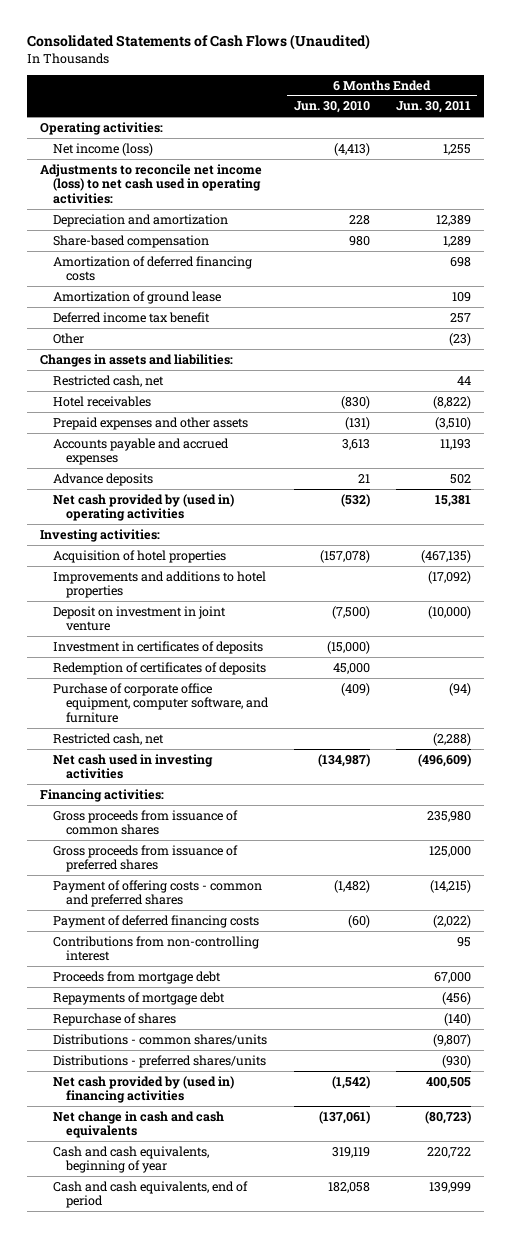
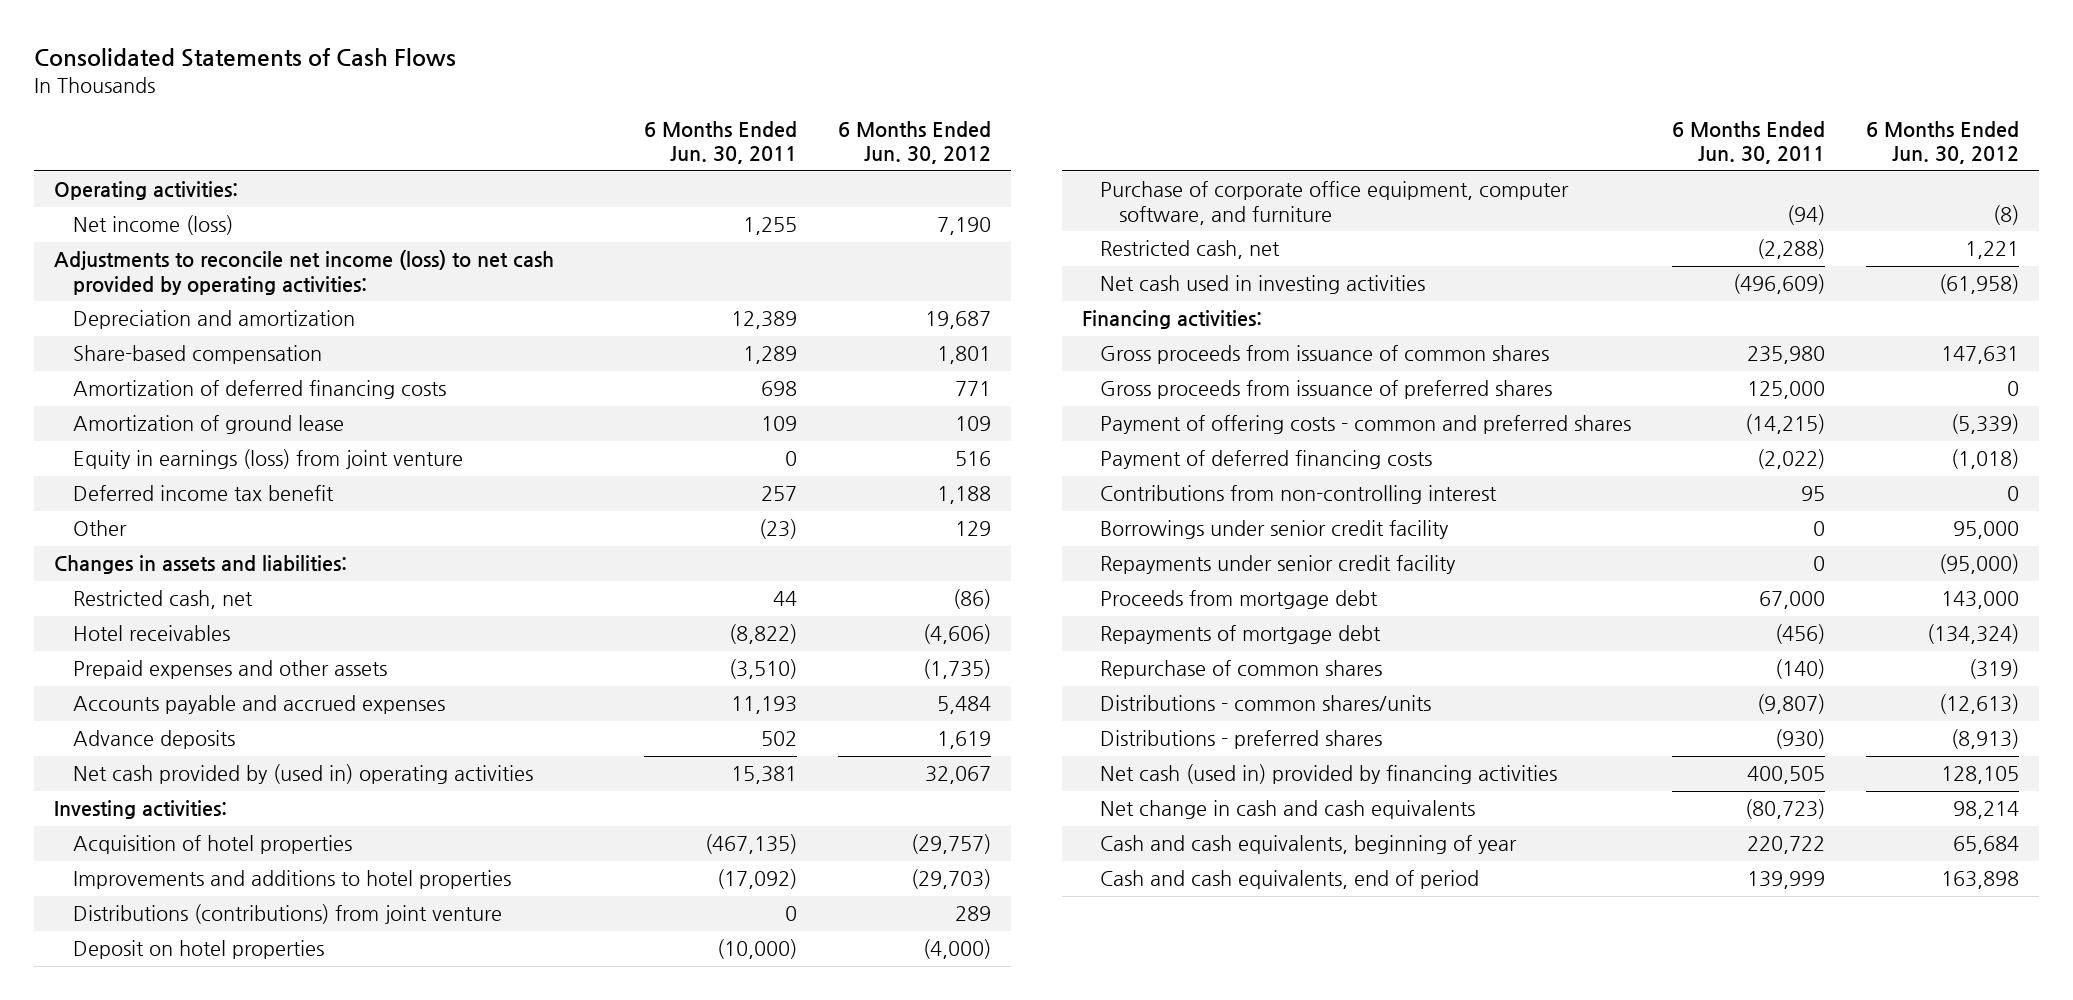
[26,33,370,50] Consolidated Statements of Cash Flows (Unaudited) -> [33,47,456,67] Consolidated Statements of Cash Flows
[293,101,370,114] Jun. 30, 2010 -> none
none -> [838,121,992,165] 6 Months Ended Jun. 30, 2012
[39,163,262,204] Adjustments to reconcile net income (loss) to net cash used in operating activities: -> [54,250,555,295] Adjustments to reconcile net income (loss) to net cash provided by operating activities:
none -> [72,449,463,470] Equity in earnings (loss) from joint venture
[52,640,263,654] Investment in certificates of deposits -> none
[52,661,266,675] Redemption of certificates of deposits -> none
none -> [72,904,502,925] Distributions (contributions) from joint venture
[52,605,226,632] Deposit on investment in joint venture -> [72,940,324,960] Deposit on hotel properties
none -> [1100,520,1450,540] Borrowings under senior credit facility
none -> [1100,555,1457,575] Repayments under senior credit facility
[52,1012,176,1026] Repurchase of shares -> [1100,660,1383,680] Repurchase of common shares
[52,1054,266,1068] Distributions - preferred shares/units -> [1100,730,1383,750] Distributions - preferred shares
[52,1075,234,1104] Net cash provided by (used in) financing activities -> [1100,764,1558,785] Net cash (used in) provided by financing activities

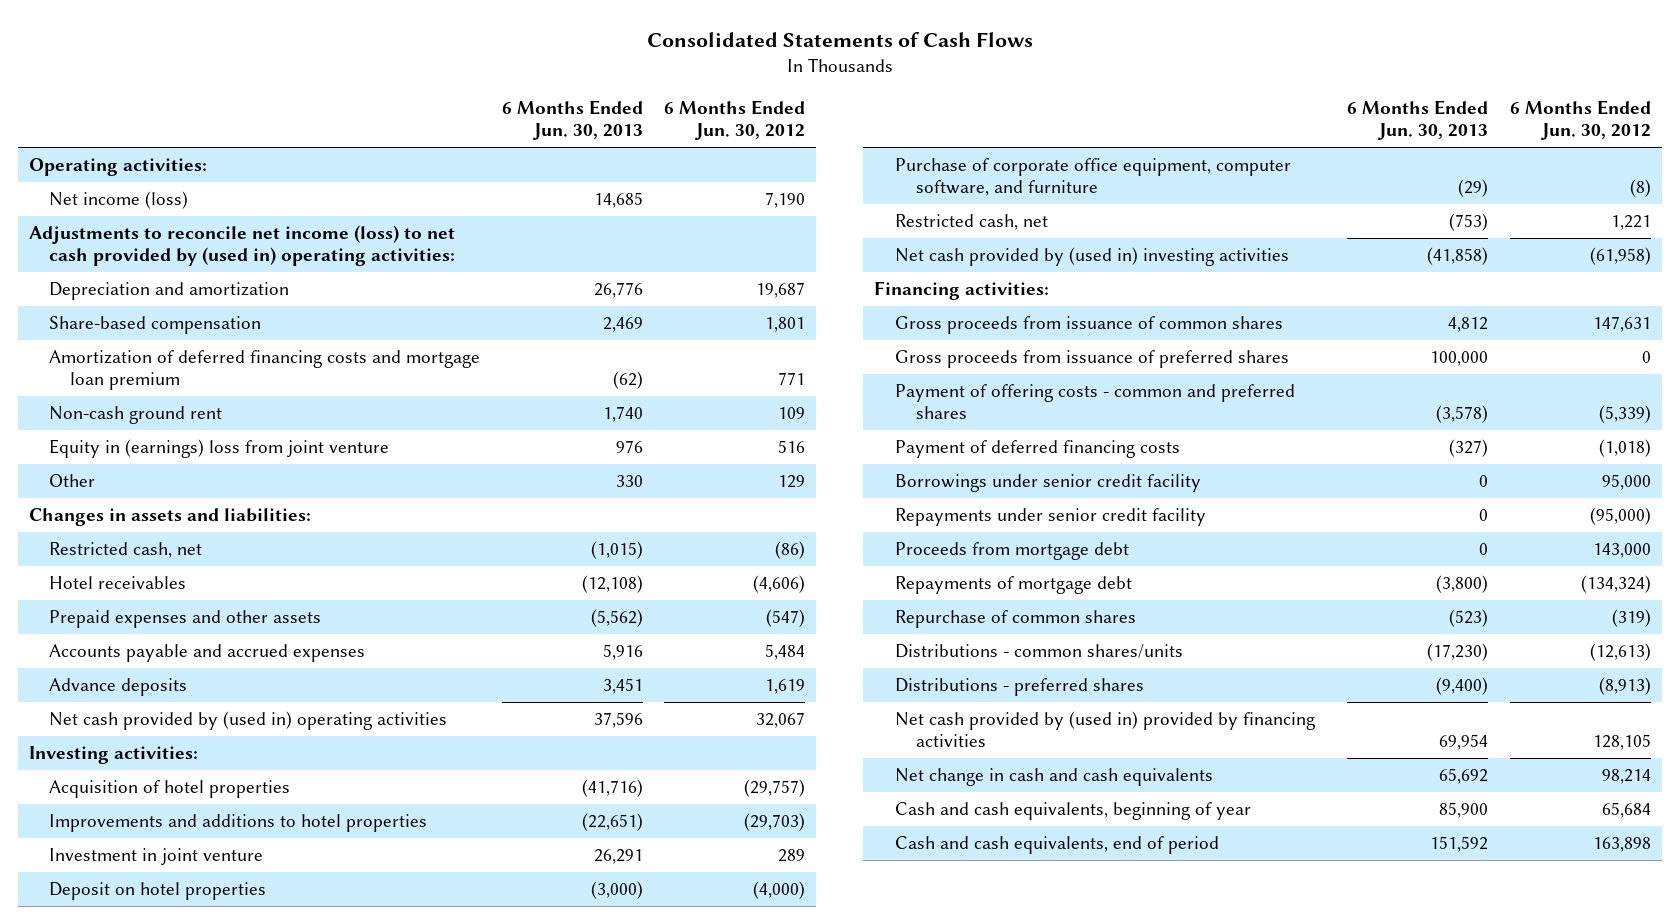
[644,121,798,165] 6 Months Ended Jun. 30, 2011 -> none
none -> [501,100,643,141] 6 Months Ended Jun. 30, 2013
[54,250,555,295] Adjustments to reconcile net income (loss) to net cash provided by operating activities: -> [28,225,456,267] Adjustments to reconcile net income (loss) to net cash provided by (used in) operating activities:
[72,485,334,502] Deferred income tax benefit -> none
[72,380,446,400] Amortization of deferred financing costs -> [49,350,481,391] Amortization of deferred financing costs and mortgage loan premium
[72,415,344,435] Amortization of ground lease -> [49,406,223,425] Non-cash ground rent
[72,449,463,470] Equity in earnings (loss) from joint venture -> [49,439,390,459] Equity in (earnings) loss from joint venture
[923,659,992,680] (1,735) -> [766,609,806,628] (547)
[72,904,502,925] Distributions (contributions) from joint venture -> [49,848,264,867] Investment in joint venture
[1100,275,1426,295] Net cash used in investing activities -> [894,247,1289,267] Net cash provided by (used in) investing activities
[1100,485,1498,505] Contributions from non-controlling interest -> none
[1100,764,1558,785] Net cash (used in) provided by financing activities -> [894,711,1315,748] Net cash provided by (used in) provided by financing activities

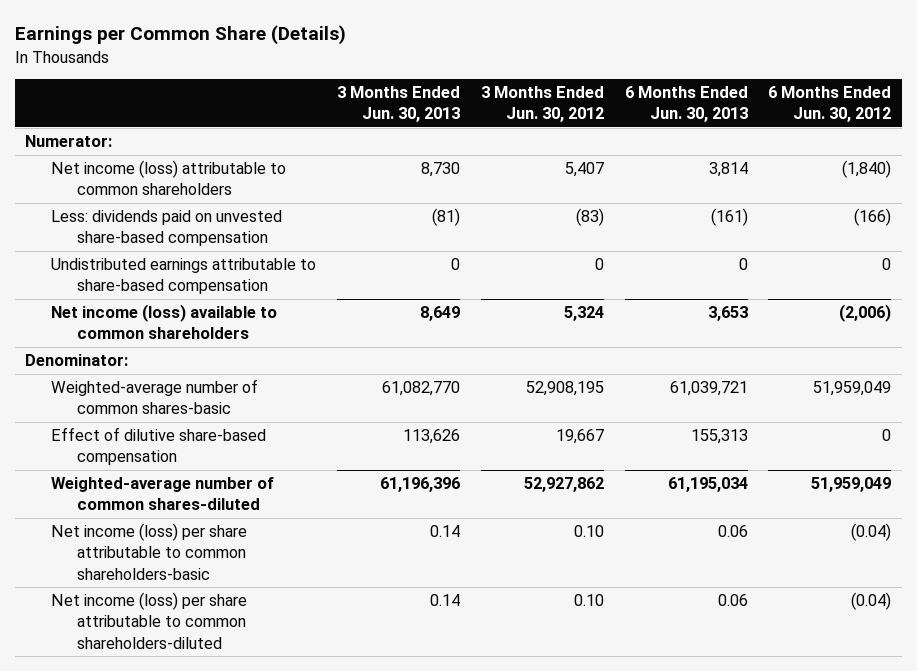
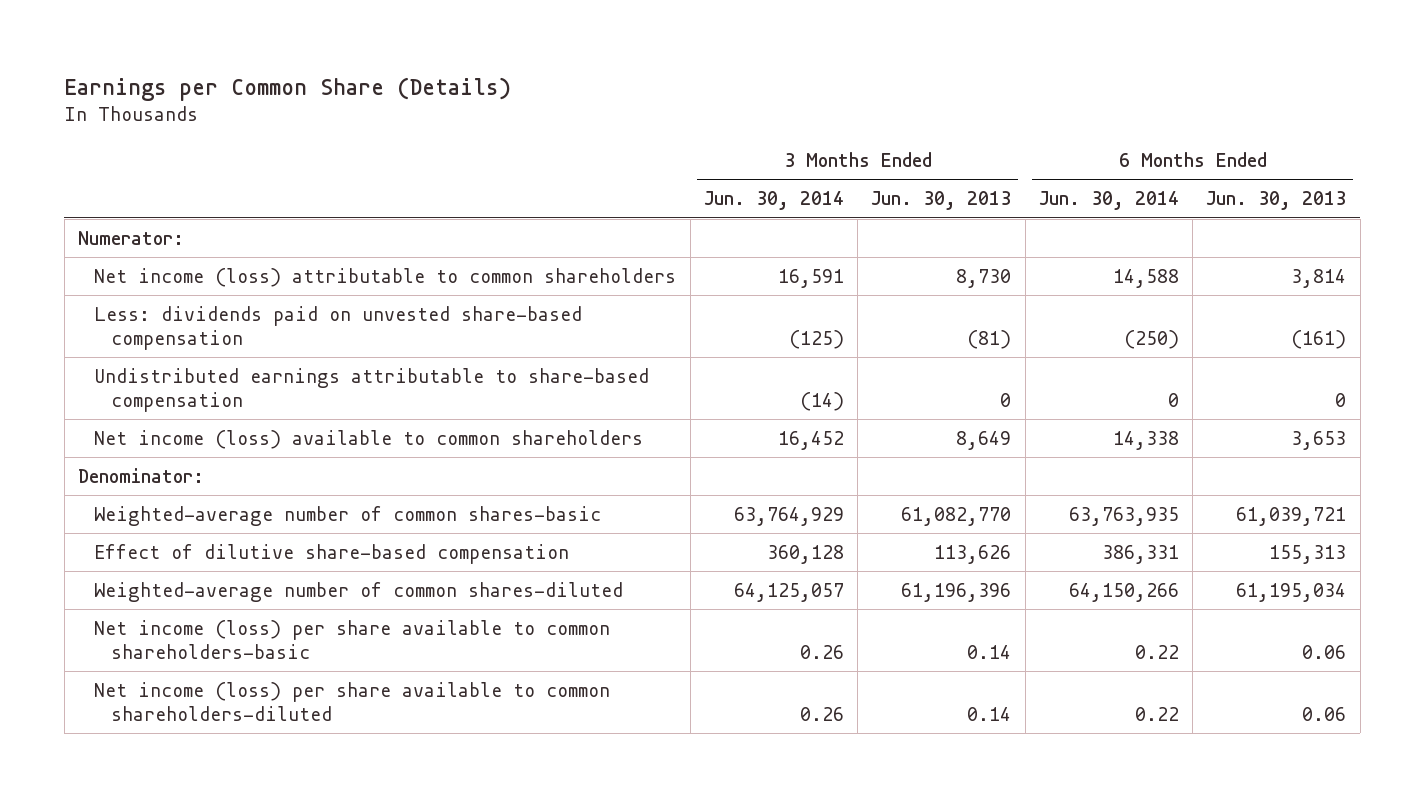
[480,86,604,123] 3 Months Ended Jun. 30, 2012 -> none
[768,86,892,123] 6 Months Ended Jun. 30, 2012 -> none
none -> [703,191,844,211] Jun. 30, 2014
none -> [1038,191,1179,211] Jun. 30, 2014
[50,523,247,580] Net income (loss) per share attributable to common shareholders-basic -> [94,619,611,659] Net income (loss) per share available to common shareholders-basic
[50,592,247,649] Net income (loss) per share attributable to common shareholders-diluted -> [94,681,611,721] Net income (loss) per share available to common shareholders-diluted

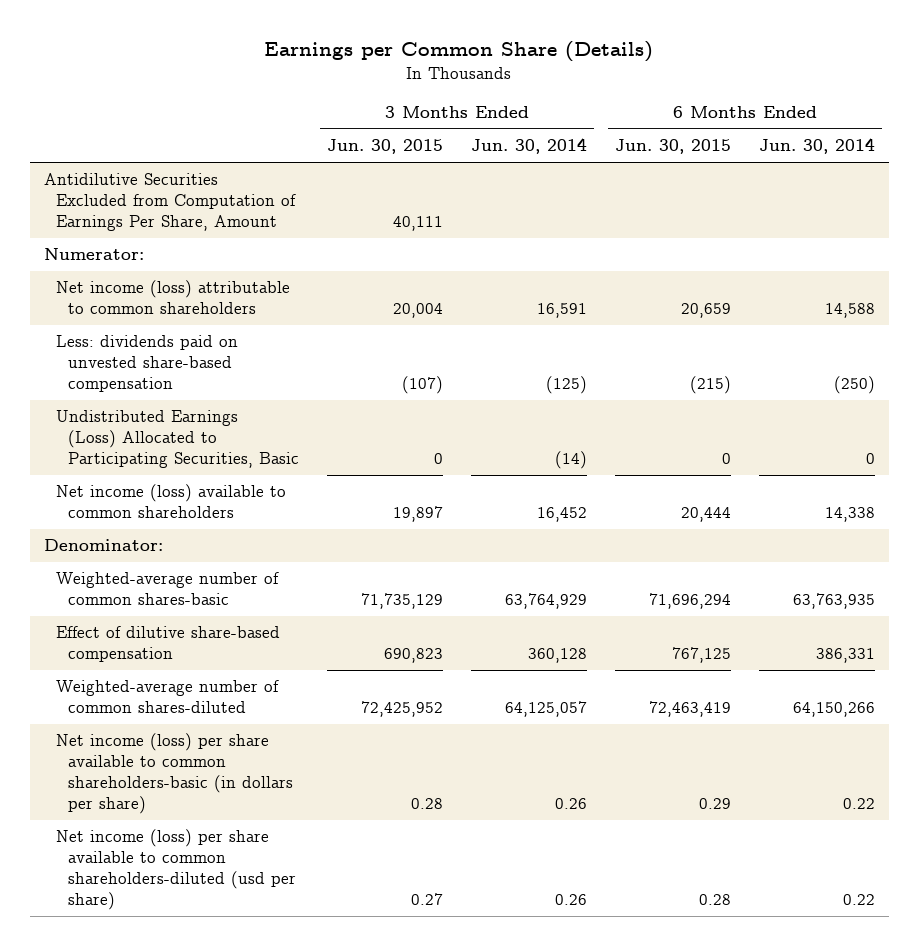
[871,191,1012,211] Jun. 30, 2013 -> none
[1206,191,1347,211] Jun. 30, 2013 -> none
none -> [327,139,444,155] Jun. 30, 2015
none -> [615,139,732,155] Jun. 30, 2015
none -> [44,173,297,232] Antidilutive Securities Excluded from Computation of Earnings Per Share, Amount
[94,367,650,412] Undistributed earnings attributable to share-based compensation -> none
none -> [56,410,300,469] Undistributed Earnings (Loss) Allocated to Participating Securities, Basic
[94,619,611,659] Net income (loss) per share available to common shareholders-basic -> [56,733,294,814] Net income (loss) per share available to common shareholders-basic (in dollars per share)
[94,681,611,721] Net income (loss) per share available to common shareholders-diluted -> [56,829,297,910] Net income (loss) per share available to common shareholders-diluted (usd per share)

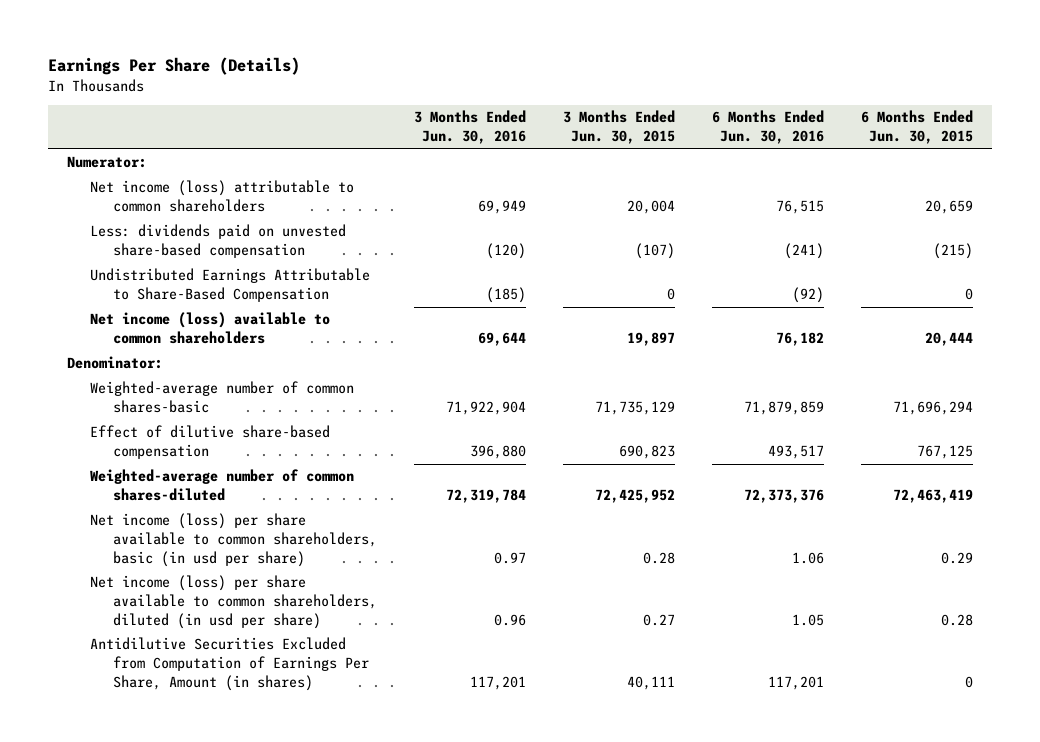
[264,41,654,63] Earnings per Common Share (Details) -> [48,56,301,75] Earnings Per Share (Details)
[471,138,588,155] Jun. 30, 2014 -> none
[758,138,875,155] Jun. 30, 2014 -> none
none -> [414,110,527,145] 3 Months Ended Jun. 30, 2016
none -> [712,110,825,145] 6 Months Ended Jun. 30, 2016
[44,173,297,232] Antidilutive Securities Excluded from Computation of Earnings Per Share, Amount -> none
[56,410,300,469] Undistributed Earnings (Loss) Allocated to Participating Securities, Basic -> [90,268,371,303] Undistributed Earnings Attributable to Share-Based Compensation
[56,733,294,814] Net income (loss) per share available to common shareholders-basic (in dollars per share) -> [90,513,378,567] Net income (loss) per share available to common shareholders, basic (in usd per share)
[56,829,297,910] Net income (loss) per share available to common shareholders-diluted (usd per share) -> [90,575,378,629] Net income (loss) per share available to common shareholders, diluted (in usd per share)
none -> [90,637,370,691] Antidilutive Securities Excluded from Computation of Earnings Per Share, Amount (in shares)

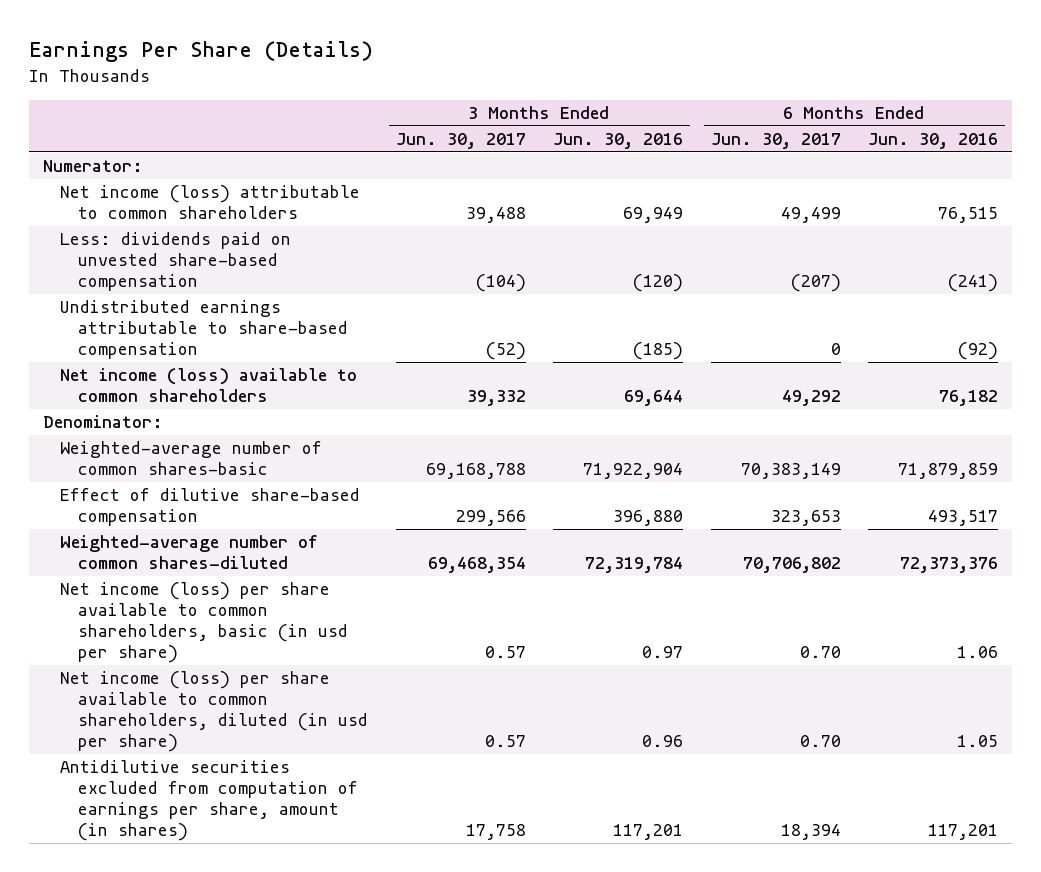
[563,110,676,145] 3 Months Ended Jun. 30, 2015 -> none
[861,110,974,145] 6 Months Ended Jun. 30, 2015 -> none
none -> [395,133,526,150] Jun. 30, 2017
none -> [710,133,841,150] Jun. 30, 2017
[90,268,371,303] Undistributed Earnings Attributable to Share-Based Compensation -> [60,300,349,360] Undistributed earnings attributable to share-based compensation
[90,637,370,691] Antidilutive Securities Excluded from Computation of Earnings Per Share, Amount (in shares) -> [60,760,359,842] Antidilutive securities excluded from computation of earnings per share, amount (in shares)

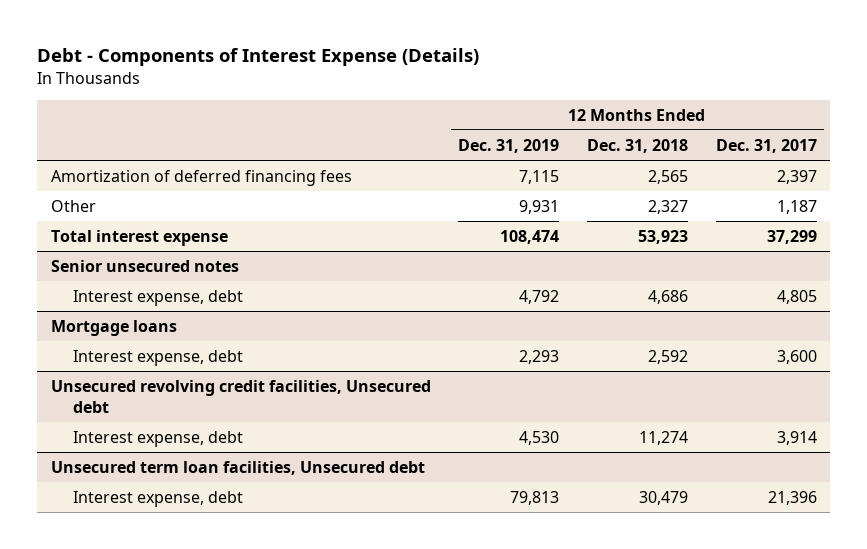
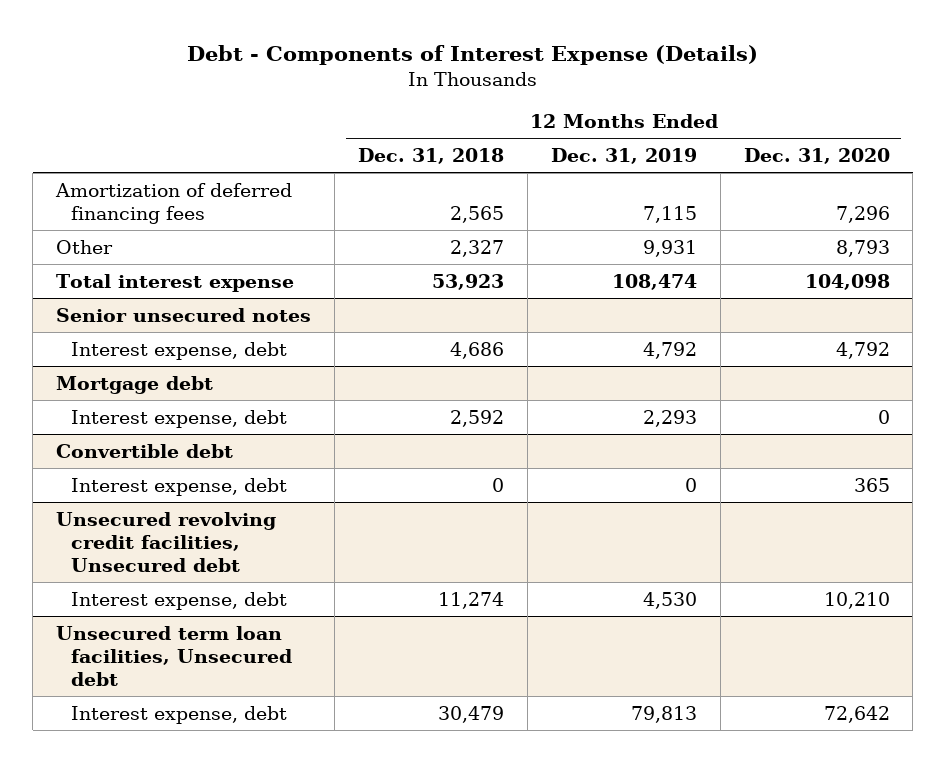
[715,138,817,153] Dec. 31, 2017 -> none
none -> [743,147,890,164] Dec. 31, 2020
[50,319,177,336] Mortgage loans -> [55,375,213,394] Mortgage debt
none -> [55,443,233,458] Convertible debt
none -> [70,477,287,496] Interest expense, debt

